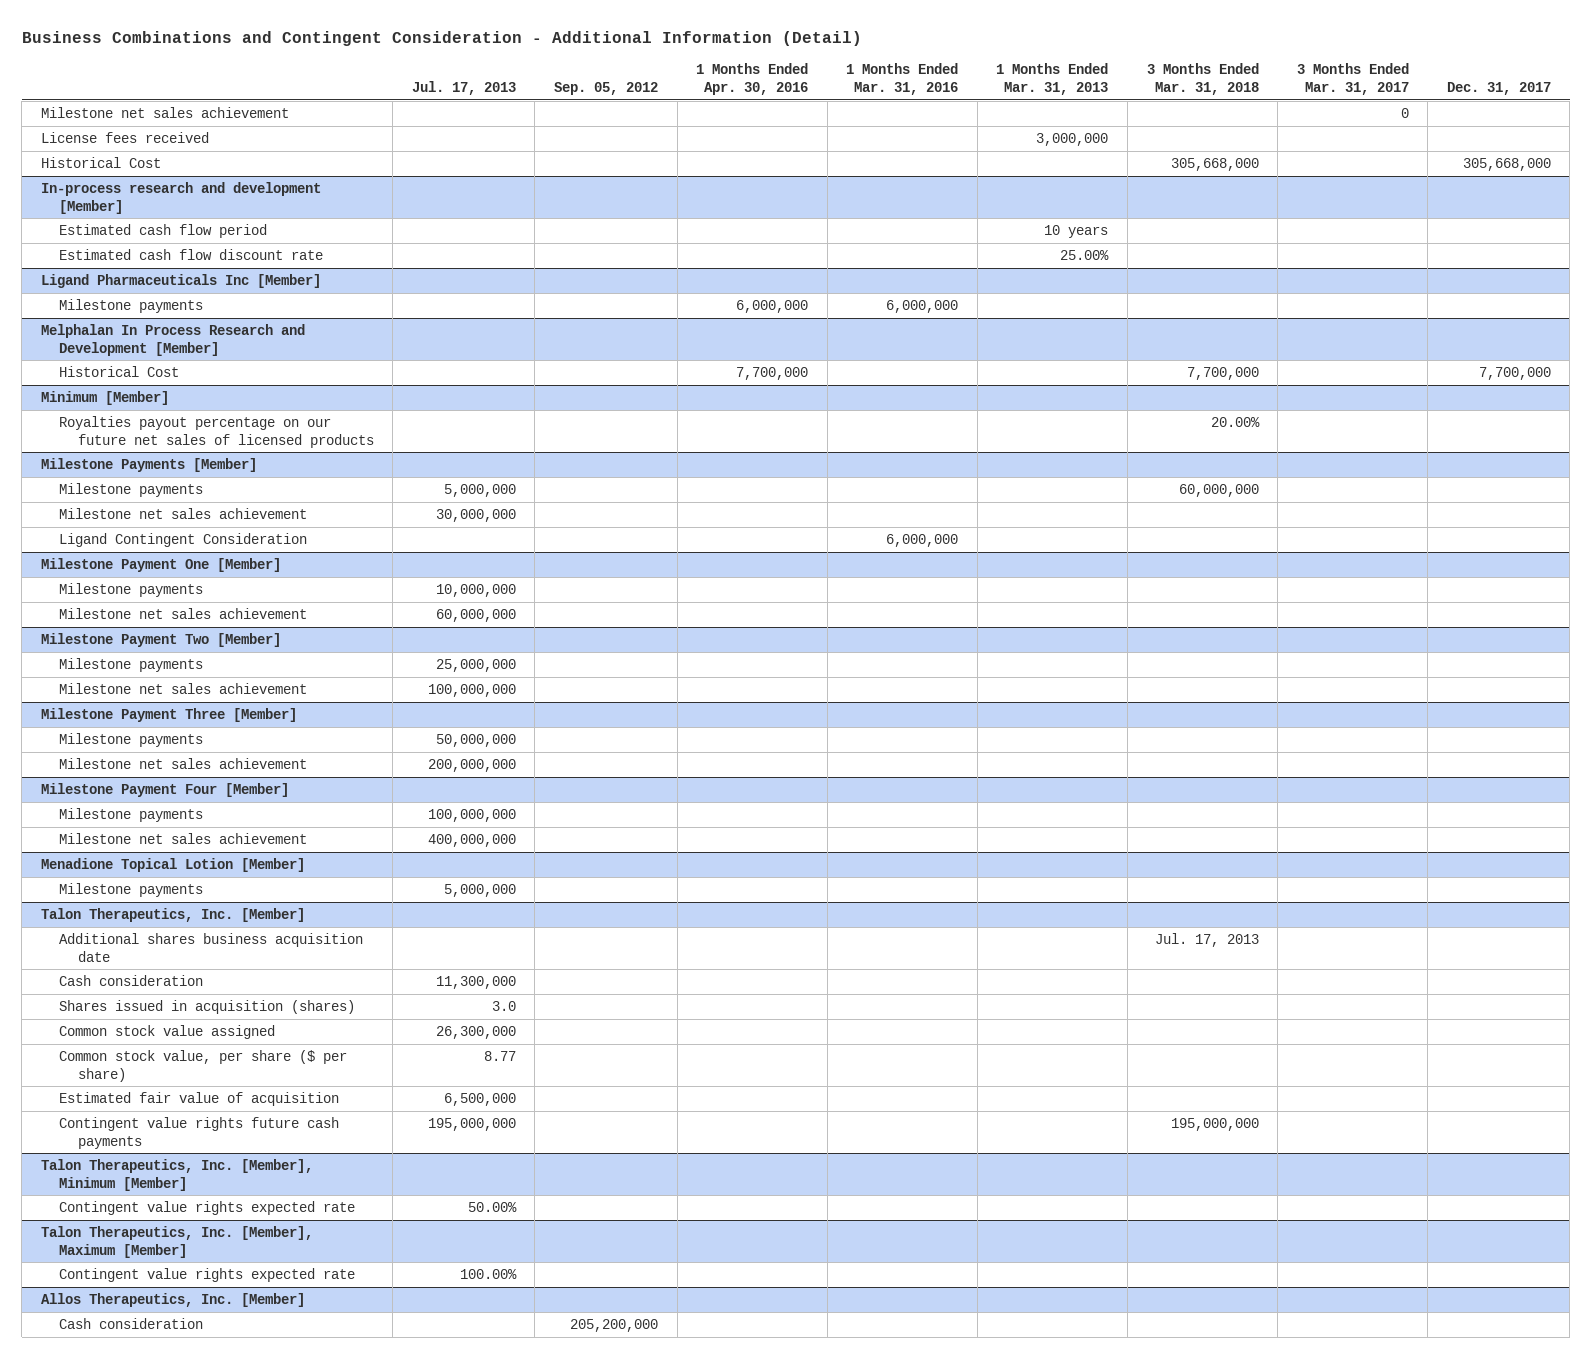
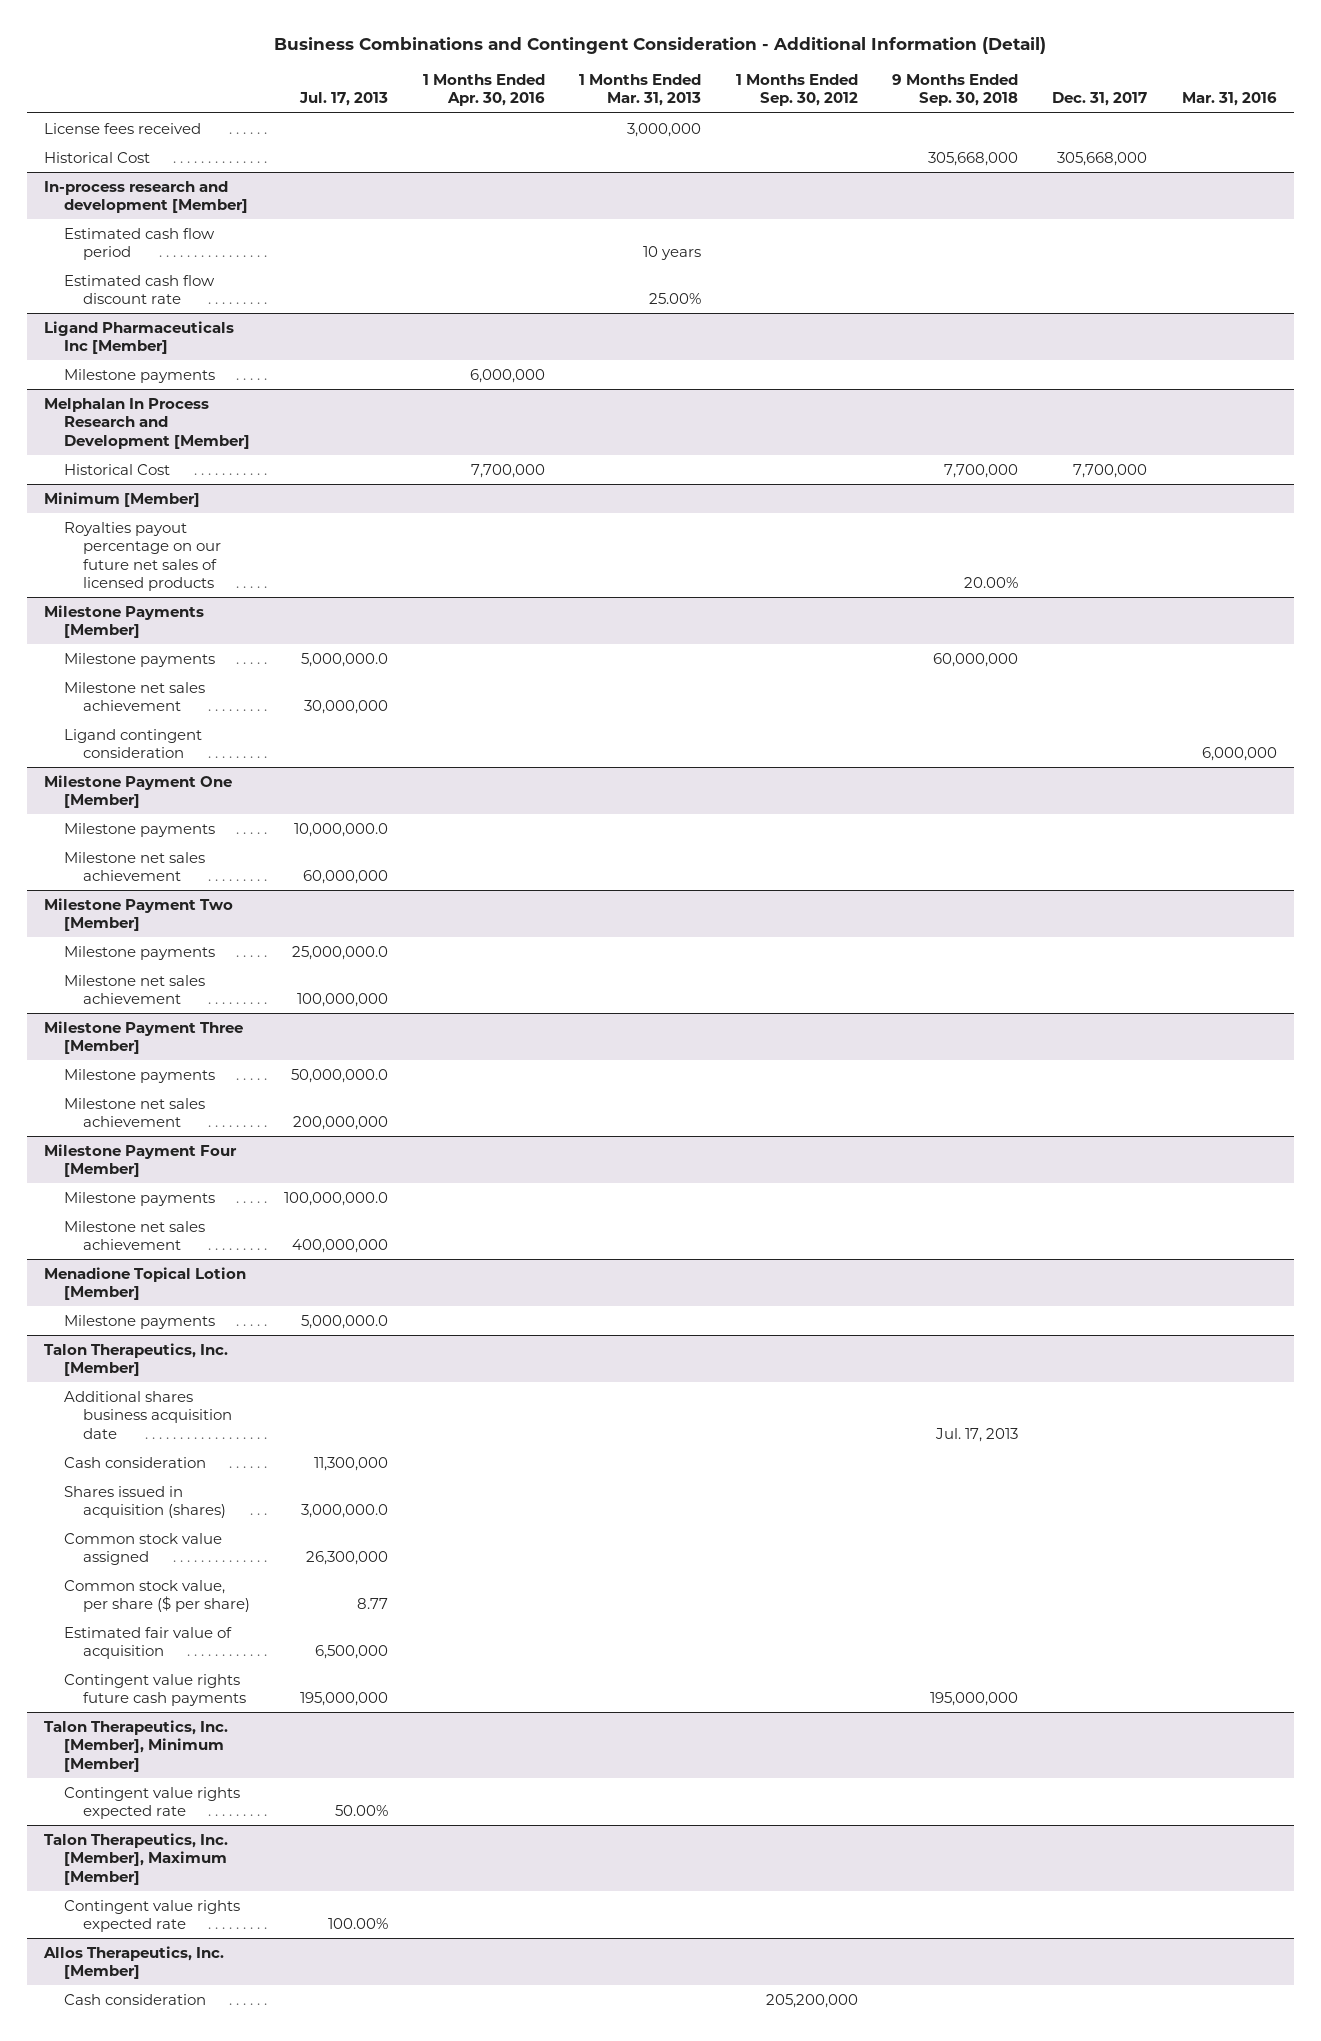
[553,81,658,95] Sep. 05, 2012 -> none
[846,63,959,95] 1 Months Ended Mar. 31, 2016 -> none
[1146,63,1259,95] 3 Months Ended Mar. 31, 2018 -> none
[1296,63,1409,95] 3 Months Ended Mar. 31, 2017 -> none
none -> [735,73,858,107] 1 Months Ended Sep. 30, 2012
none -> [891,73,1018,107] 9 Months Ended Sep. 30, 2018
none -> [1181,92,1277,107] Mar. 31, 2016
[40,106,289,118] Milestone net sales achievement -> none
[443,483,516,497] 5,000,000 -> [301,652,389,667] 5,000,000.0
[59,532,308,547] Ligand Contingent Consideration -> [63,728,202,759] Ligand contingent consideration
[435,583,516,597] 10,000,000 -> [294,822,389,837] 10,000,000.0
[435,658,516,672] 25,000,000 -> [292,945,389,960] 25,000,000.0
[435,733,516,747] 50,000,000 -> [291,1068,389,1083] 50,000,000.0
[427,808,516,822] 100,000,000 -> [284,1191,389,1206] 100,000,000.0
[443,883,516,897] 5,000,000 -> [301,1314,389,1329] 5,000,000.0
[491,1000,516,1011] 3.0 -> [301,1504,389,1519] 3,000,000.0

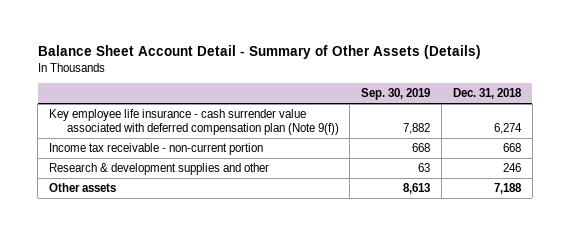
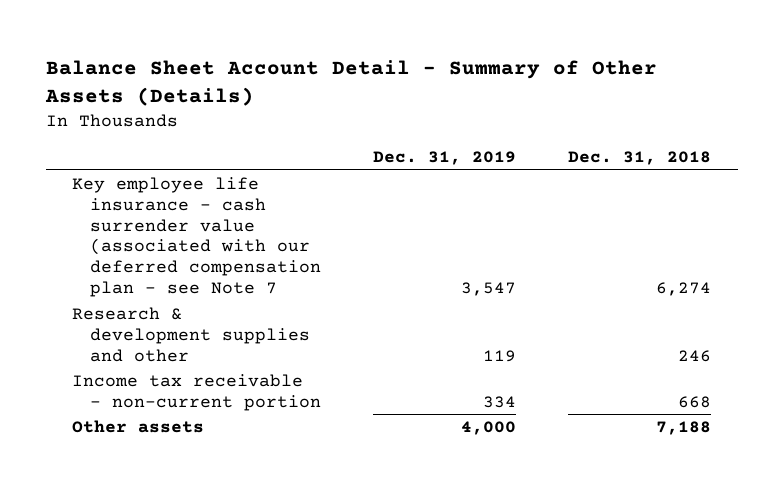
[361,88,431,101] Sep. 30, 2019 -> none
none -> [373,151,517,166] Dec. 31, 2019
[49,108,339,136] Key employee life insurance - cash surrender value associated with deferred compensation plan (Note 9(f)) -> [72,176,321,298] Key employee life insurance - cash surrender value (associated with our deferred compensation plan - see Note 7
[49,142,264,155] Income tax receivable - non-current portion -> [72,373,321,411] Income tax receivable - non-current portion

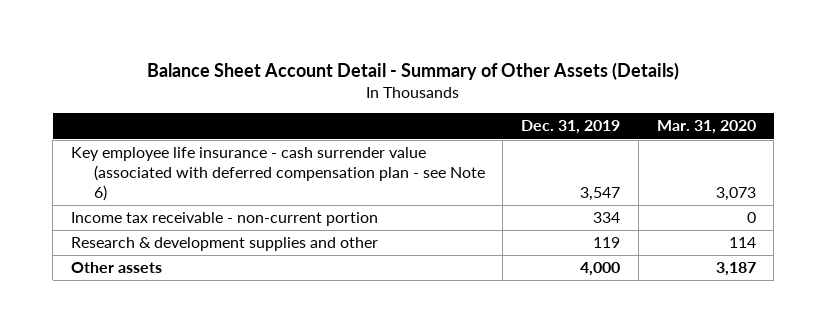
[568,151,712,166] Dec. 31, 2018 -> none
none -> [656,120,756,135] Mar. 31, 2020
[72,176,321,298] Key employee life insurance - cash surrender value (associated with our deferred compensation plan - see Note 7 -> [70,147,485,202] Key employee life insurance - cash surrender value (associated with deferred compensation plan - see Note 6)
[72,306,310,362] Research & development supplies and other -> [70,237,378,252] Research & development supplies and other

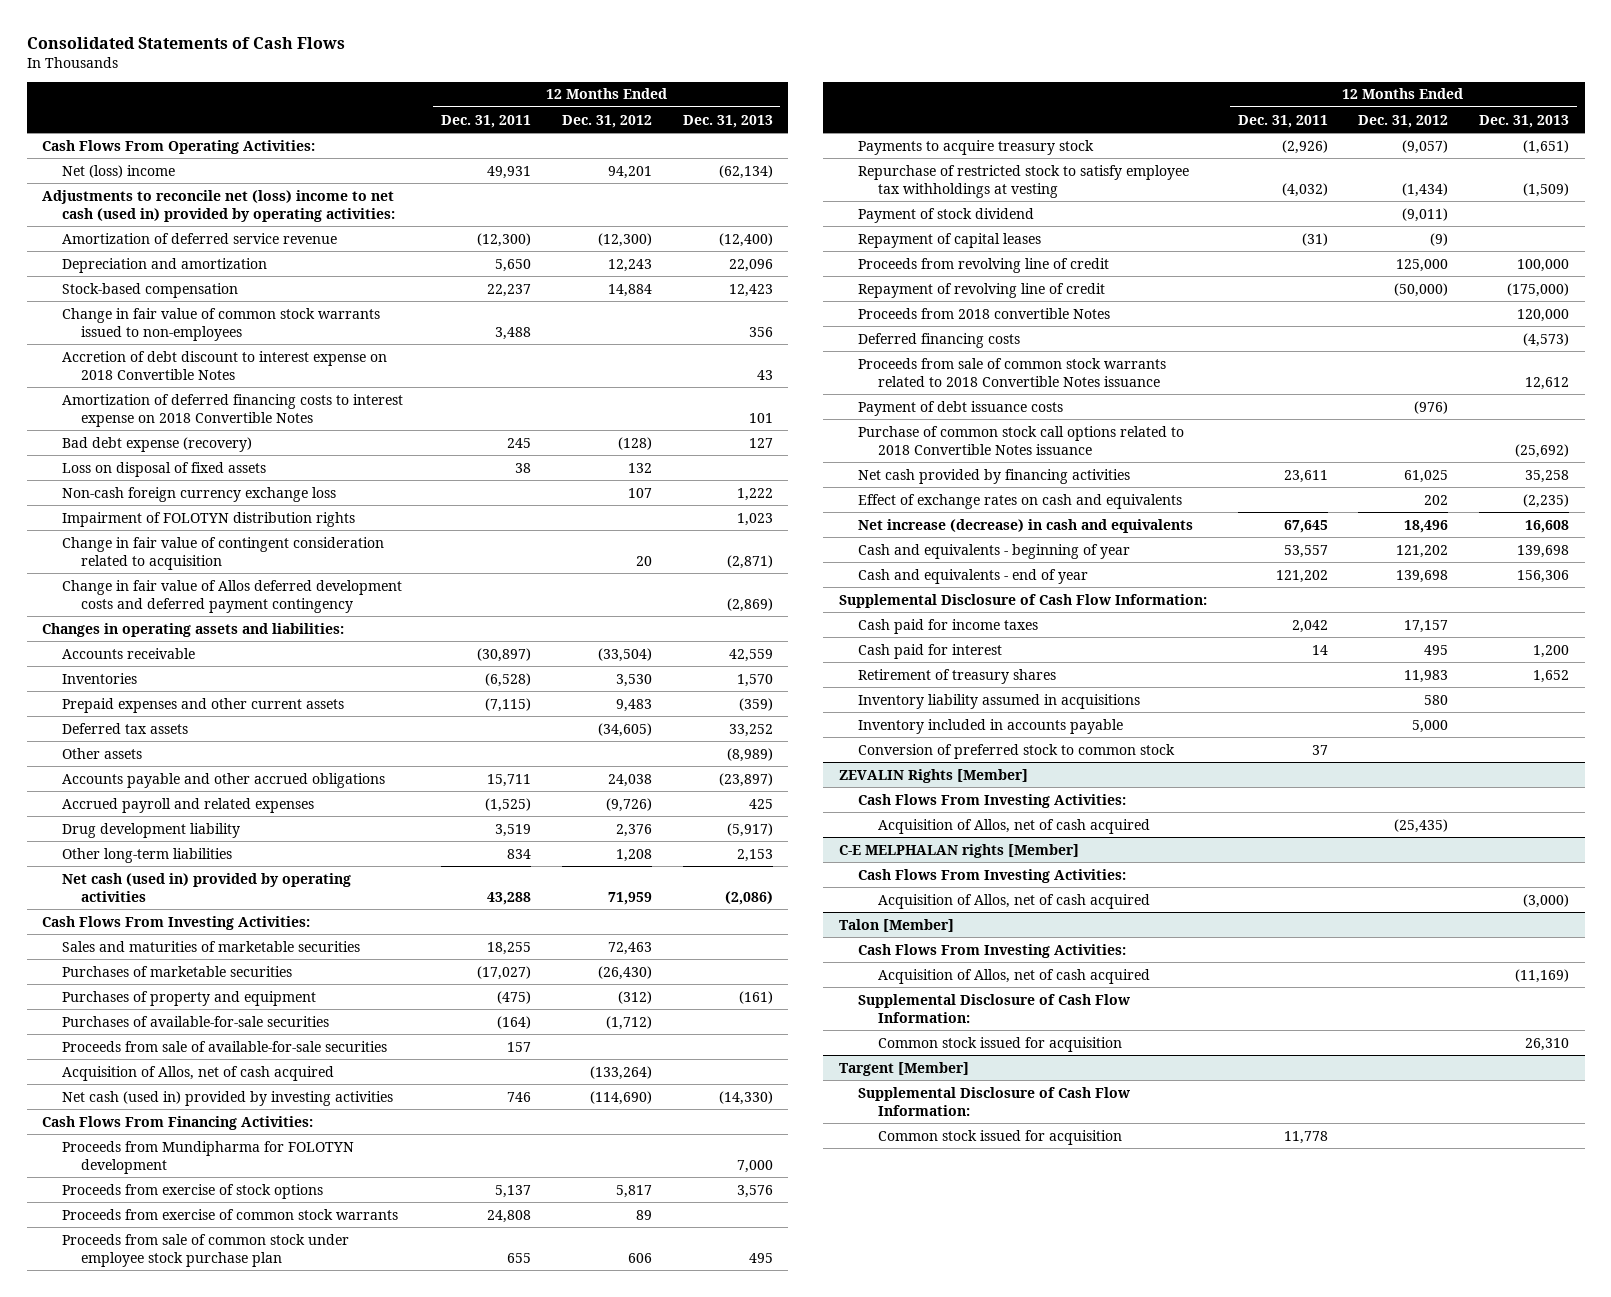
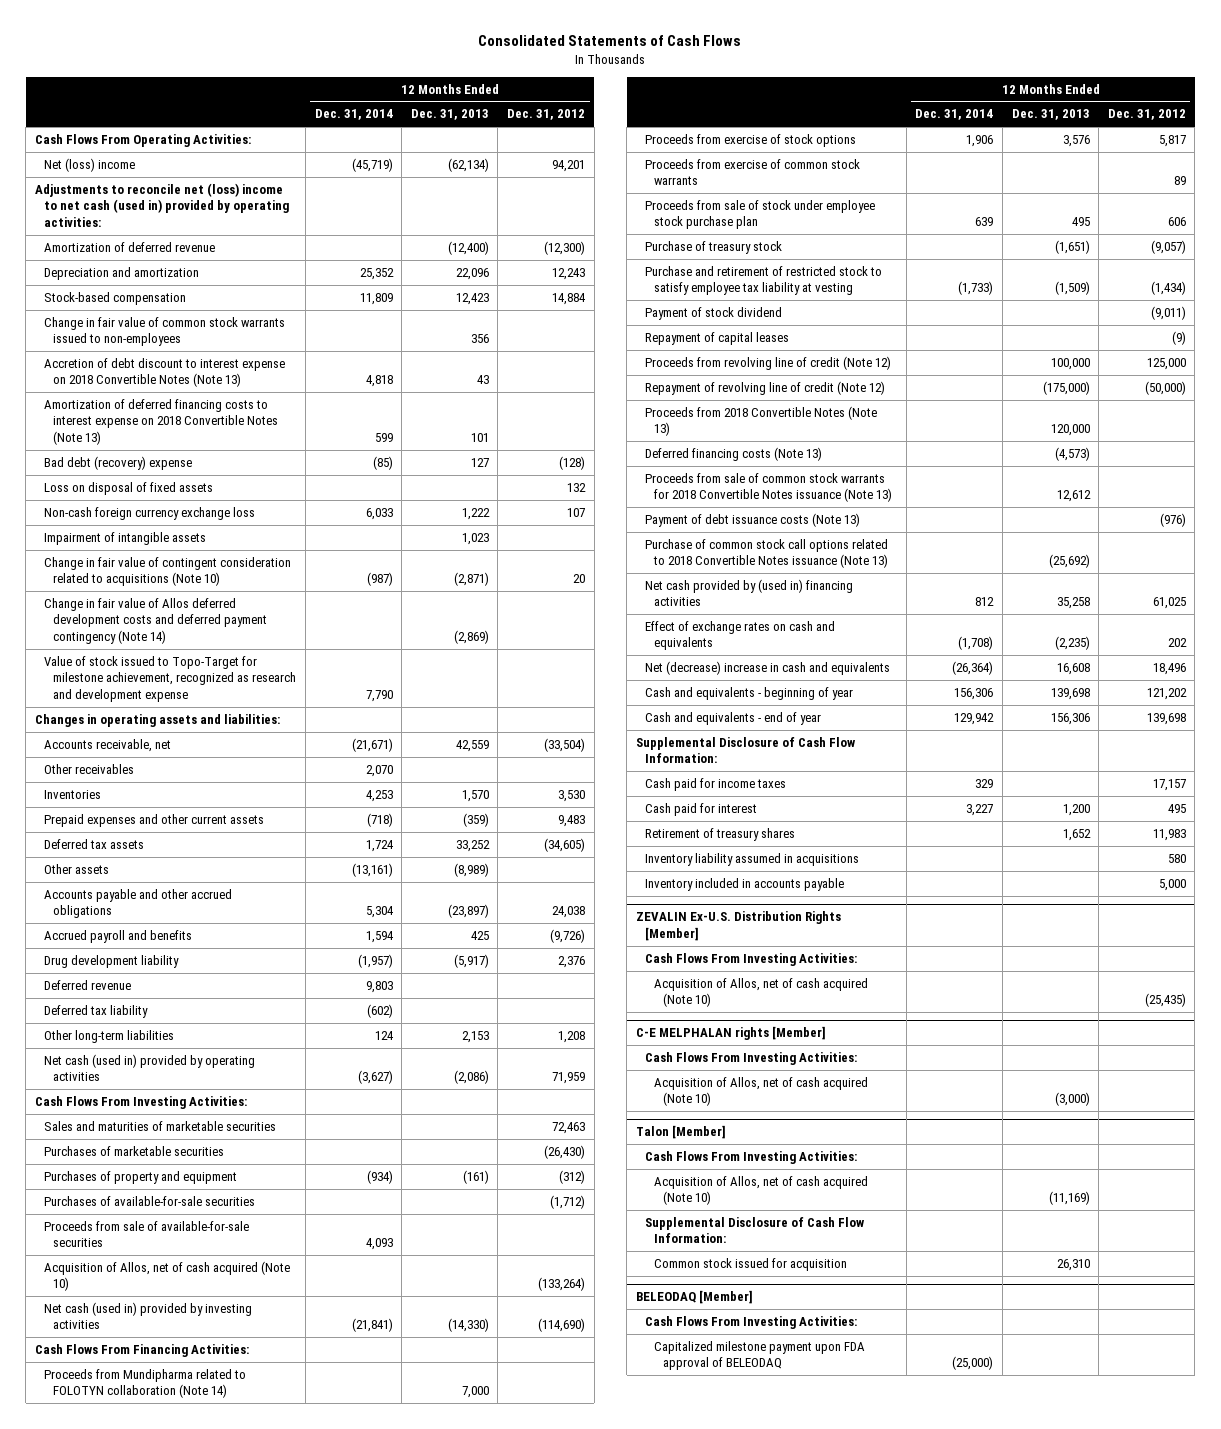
[441,114,532,128] Dec. 31, 2011 -> none
none -> [314,109,393,121] Dec. 31, 2014
[61,232,337,244] Amortization of deferred service revenue -> [44,242,216,253] Amortization of deferred revenue
[61,350,387,380] Accretion of debt discount to interest expense on 2018 Convertible Notes -> [44,358,286,388] Accretion of debt discount to interest expense on 2018 Convertible Notes (Note 13)
[61,393,403,427] Amortization of deferred financing costs to interest expense on 2018 Convertible Notes -> [44,399,279,445] Amortization of deferred financing costs to interest expense on 2018 Convertible Notes (Note 13)
[61,436,252,452] Bad debt expense (recovery) -> [44,456,193,471] Bad debt (recovery) expense
[61,511,355,527] Impairment of FOLOTYN distribution rights -> [44,532,207,546] Impairment of intangible assets
[61,536,384,570] Change in fair value of contingent consideration related to acquisition -> [44,557,292,587] Change in fair value of contingent consideration related to acquisitions (Note 10)
[61,579,402,613] Change in fair value of Allos deferred development costs and deferred payment contingency -> [44,598,268,644] Change in fair value of Allos deferred development costs and deferred payment contingency (Note 14)
none -> [44,656,297,702] Value of stock issued to Topo-Target for milestone achievement, recognized as research and development expense
[61,647,195,659] Accounts receivable -> [44,739,172,753] Accounts receivable, net
none -> [44,764,135,775] Other receivables
[61,797,314,813] Accrued payroll and related expenses -> [44,930,193,944] Accrued payroll and benefits
none -> [44,980,132,991] Deferred revenue
none -> [44,1005,149,1019] Deferred tax liability
[61,1065,334,1081] Acquisition of Allos, net of cash acquired -> [44,1261,291,1292] Acquisition of Allos, net of cash acquired (Note 10)
[61,1140,354,1174] Proceeds from Mundipharma for FOLOTYN development -> [44,1369,247,1399] Proceeds from Mundipharma related to FOLOTYN collaboration (Note 14)
[61,1233,349,1267] Proceeds from sale of common stock under employee stock purchase plan -> [644,200,875,230] Proceeds from sale of stock under employee stock purchase plan
[858,139,1095,155] Payments to acquire treasury stock -> [644,241,782,255] Purchase of treasury stock
[858,164,1190,198] Repurchase of restricted stock to satisfy employee tax withholdings at vesting -> [644,266,882,296] Purchase and retirement of restricted stock to satisfy employee tax liability at vesting
[858,257,1110,273] Proceeds from revolving line of credit -> [644,356,891,371] Proceeds from revolving line of credit (Note 12)
[858,282,1106,298] Repayment of revolving line of credit -> [644,381,885,396] Repayment of revolving line of credit (Note 12)
[858,307,1111,319] Proceeds from 2018 convertible Notes -> [644,406,877,437] Proceeds from 2018 Convertible Notes (Note 13)
[858,332,1021,348] Deferred financing costs -> [644,447,822,462] Deferred financing costs (Note 13)
[858,357,1167,387] Proceeds from sale of common stock warrants related to 2018 Convertible Notes issuance -> [644,473,893,503] Proceeds from sale of common stock warrants for 2018 Convertible Notes issuance (Note 13)
[858,400,1064,416] Payment of debt issuance costs -> [644,513,860,528] Payment of debt issuance costs (Note 13)
[858,425,1185,455] Purchase of common stock call options related to 2018 Convertible Notes issuance -> [644,539,889,569] Purchase of common stock call options related to 2018 Convertible Notes issuance (Note 13)
[858,468,1131,484] Net cash provided by financing activities -> [644,579,853,607] Net cash provided by (used in) financing activities
[858,518,1194,533] Net increase (decrease) in cash and equivalents -> [644,661,890,676] Net (decrease) increase in cash and equivalents
[858,743,1176,759] Conversion of preferred stock to common stock -> none
[838,768,1028,783] ZEVALIN Rights [Member] -> none
none -> [635,911,841,941] ZEVALIN Ex-U.S. Distribution Rights [Member]
[877,818,1150,834] Acquisition of Allos, net of cash acquired -> [654,978,869,1008] Acquisition of Allos, net of cash acquired (Note 10)
[877,893,1150,909] Acquisition of Allos, net of cash acquired -> [654,1077,869,1107] Acquisition of Allos, net of cash acquired (Note 10)
[877,968,1150,984] Acquisition of Allos, net of cash acquired -> [654,1176,869,1206] Acquisition of Allos, net of cash acquired (Note 10)
[838,1061,969,1076] Targent [Member] -> none
[858,1086,1131,1116] Supplemental Disclosure of Cash Flow Information: -> none
[877,1129,1122,1145] Common stock issued for acquisition -> none
none -> [635,1290,753,1305] BELEODAQ [Member]
none -> [644,1316,857,1330] Cash Flows From Investing Activities:
none -> [654,1341,866,1371] Capitalized milestone payment upon FDA approval of BELEODAQ

